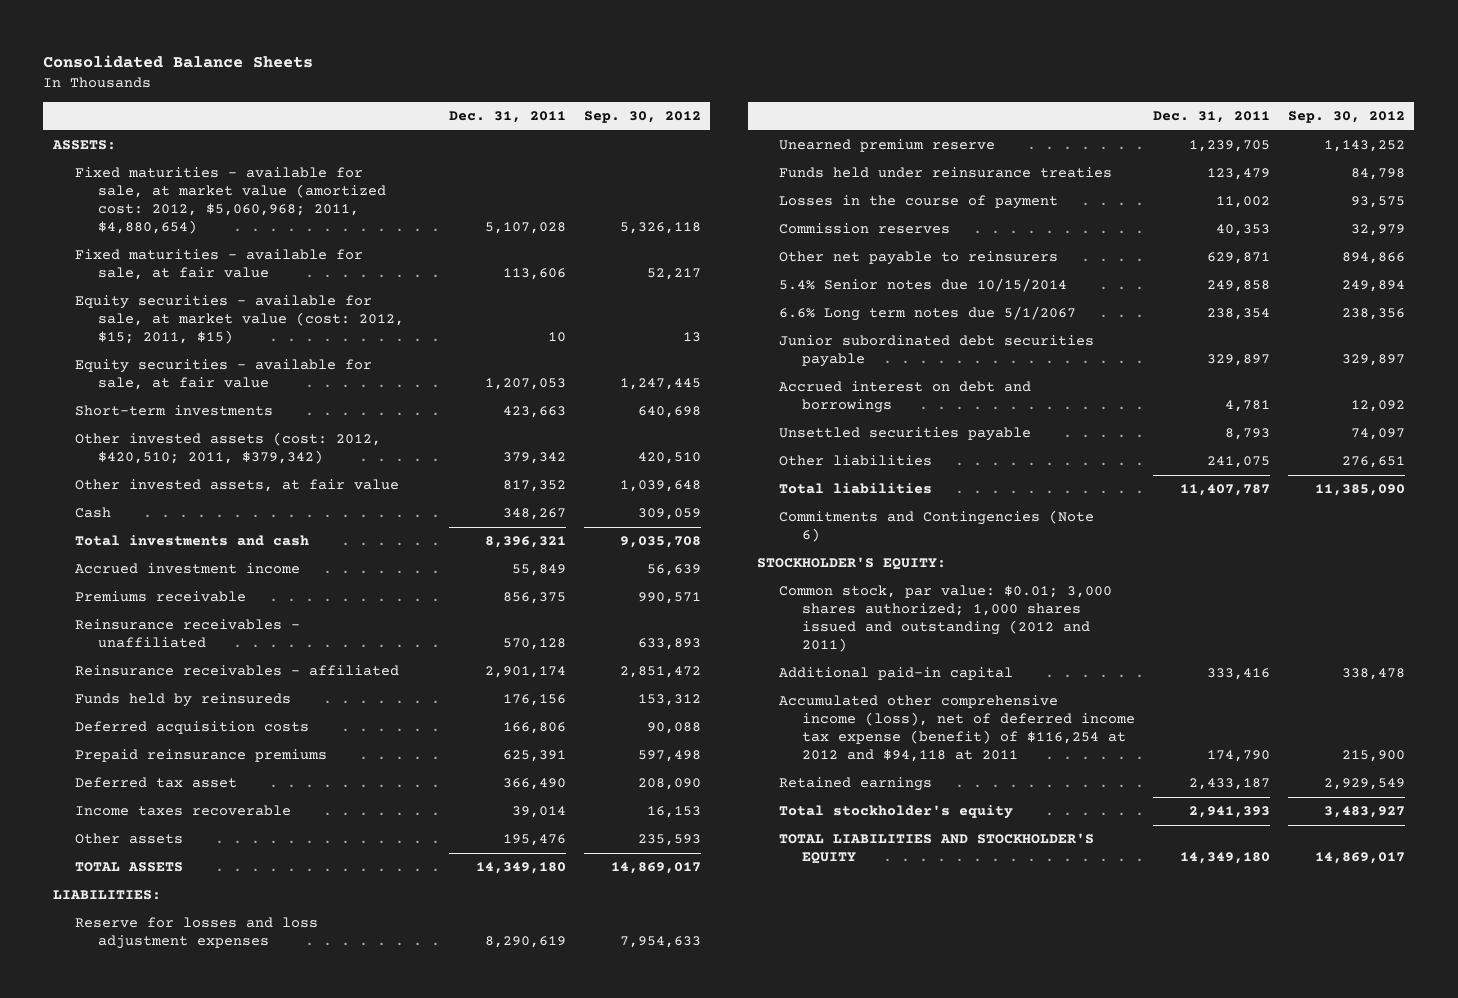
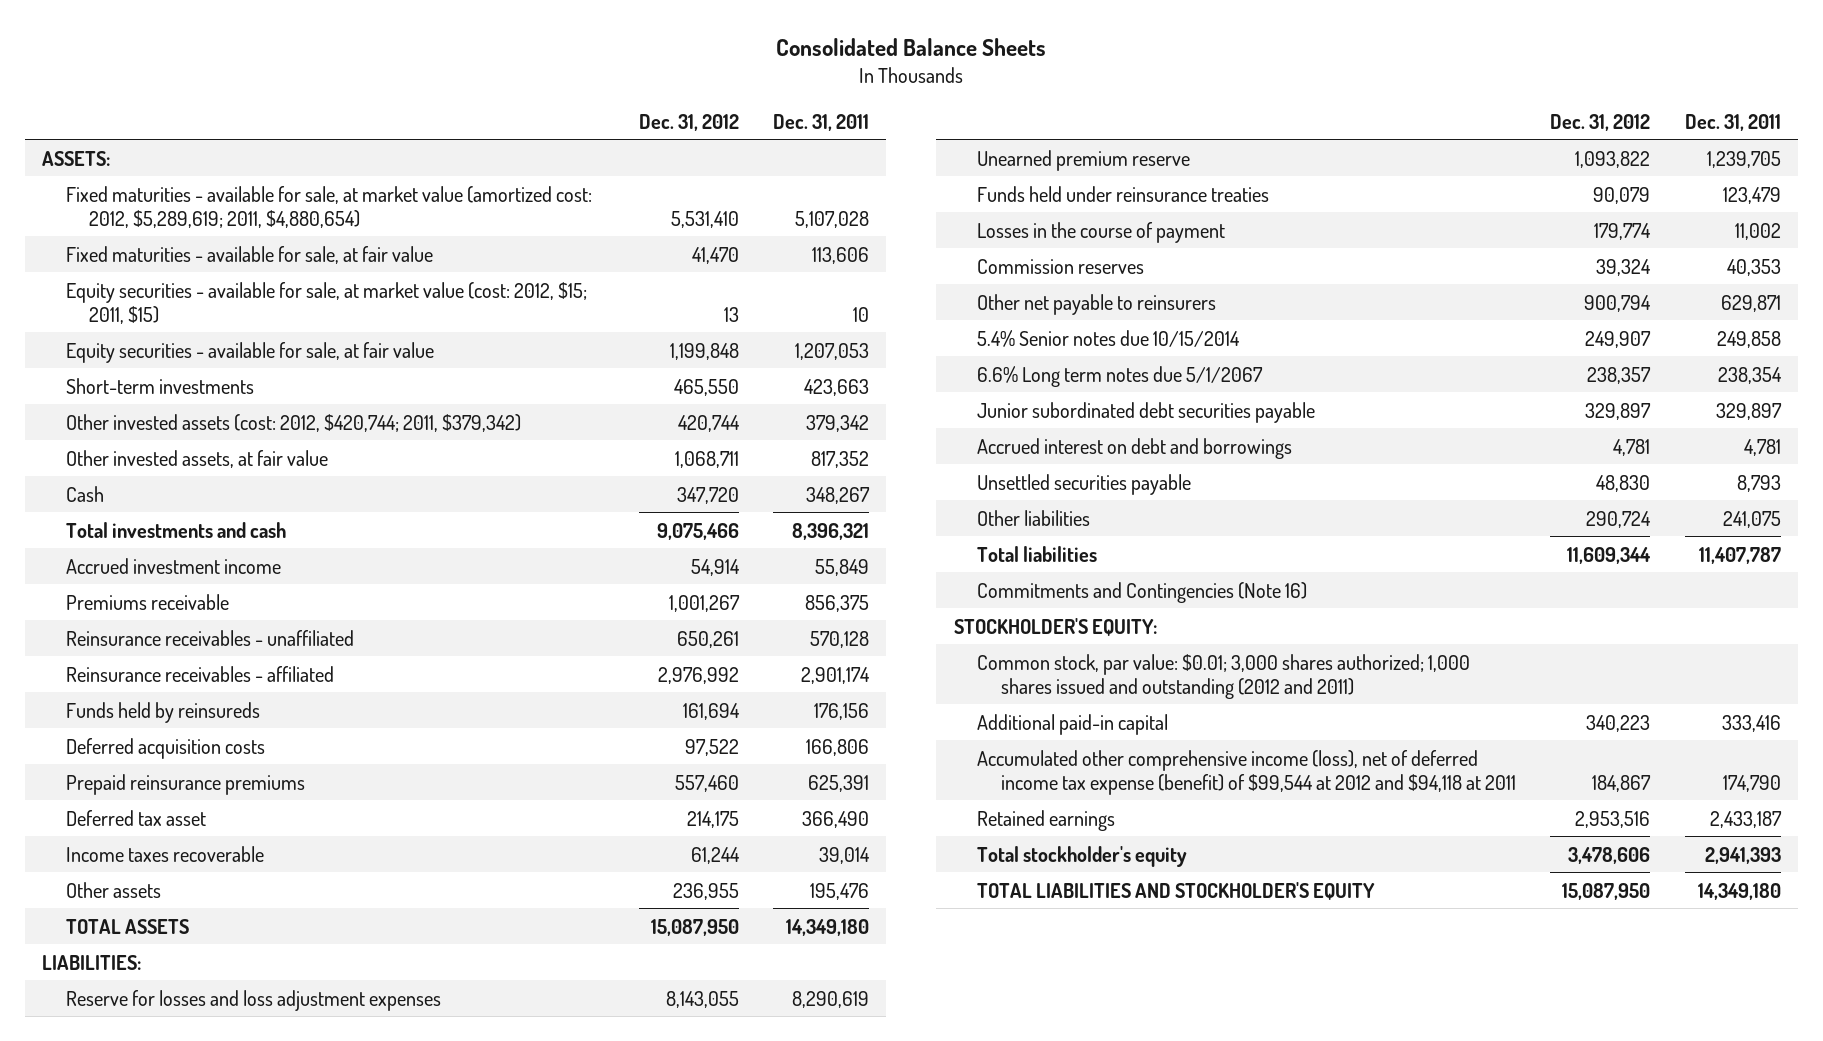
[583,111,701,124] Sep. 30, 2012 -> none
none -> [638,113,739,131] Dec. 31, 2012
[75,167,386,235] Fixed maturities - available for sale, at market value (amortized cost: 2012, $5,060,968; 2011, $4,880,654) -> [65,185,592,228] Fixed maturities - available for sale, at market value (amortized cost: 2012, $5,289,619; 2011, $4,880,654)
[75,432,382,465] Other invested assets (cost: 2012, $420,510; 2011, $379,342) -> [65,413,521,432] Other invested assets (cost: 2012, $420,744; 2011, $379,342)
[779,510,1095,543] Commitments and Contingencies (Note 6) -> [977,581,1308,603] Commitments and Contingencies (Note 16)
[779,695,1135,763] Accumulated other comprehensive income (loss), net of deferred income tax expense (benefit) of $116,254 at 2012 and $94,118 at 2011 -> [977,749,1517,795] Accumulated other comprehensive income (loss), net of deferred income tax expense (benefit) of $99,544 at 2012 and $94,118 at 2011

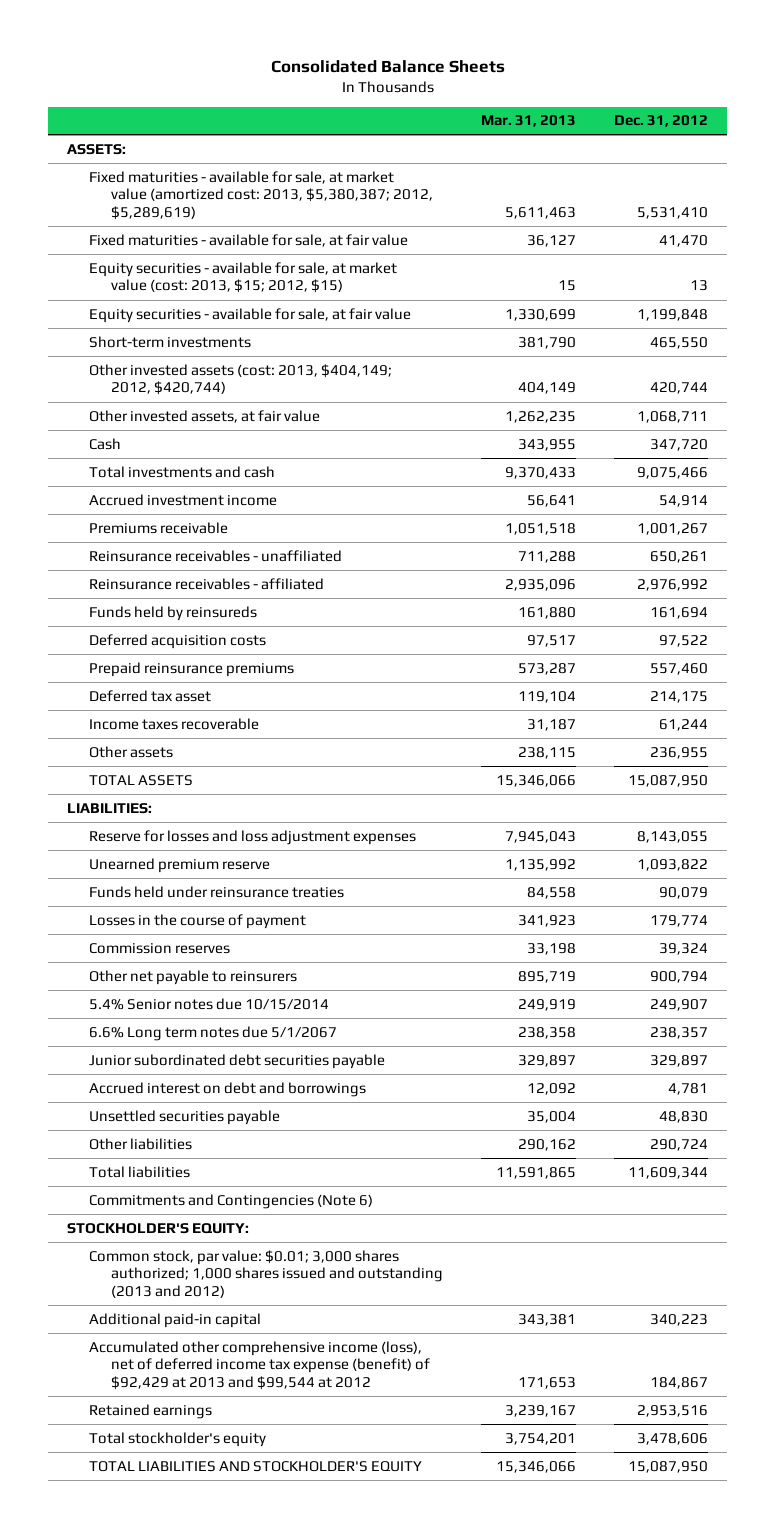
[773,113,870,131] Dec. 31, 2011 -> none
none -> [480,115,576,128] Mar. 31, 2013
[65,185,592,228] Fixed maturities - available for sale, at market value (amortized cost: 2012, $5,289,619; 2011, $4,880,654) -> [89,170,433,221] Fixed maturities - available for sale, at market value (amortized cost: 2013, $5,380,387; 2012, $5,289,619)
[65,281,587,324] Equity securities - available for sale, at market value (cost: 2012, $15; 2011, $15) -> [89,261,398,294] Equity securities - available for sale, at market value (cost: 2013, $15; 2012, $15)
[65,413,521,432] Other invested assets (cost: 2012, $420,744; 2011, $379,342) -> [89,363,393,396] Other invested assets (cost: 2013, $404,149; 2012, $420,744)
[977,581,1308,603] Commitments and Contingencies (Note 16) -> [89,1193,374,1209] Commitments and Contingencies (Note 6)
[977,653,1471,699] Common stock, par value: $0.01; 3,000 shares authorized; 1,000 shares issued and outstanding (2012 and 2011) -> [89,1249,443,1299] Common stock, par value: $0.01; 3,000 shares authorized; 1,000 shares issued and outstanding (2013 and 2012)
[977,749,1517,795] Accumulated other comprehensive income (loss), net of deferred income tax expense (benefit) of $99,544 at 2012 and $94,118 at 2011 -> [89,1340,430,1391] Accumulated other comprehensive income (loss), net of deferred income tax expense (benefit) of $92,429 at 2013 and $99,544 at 2012

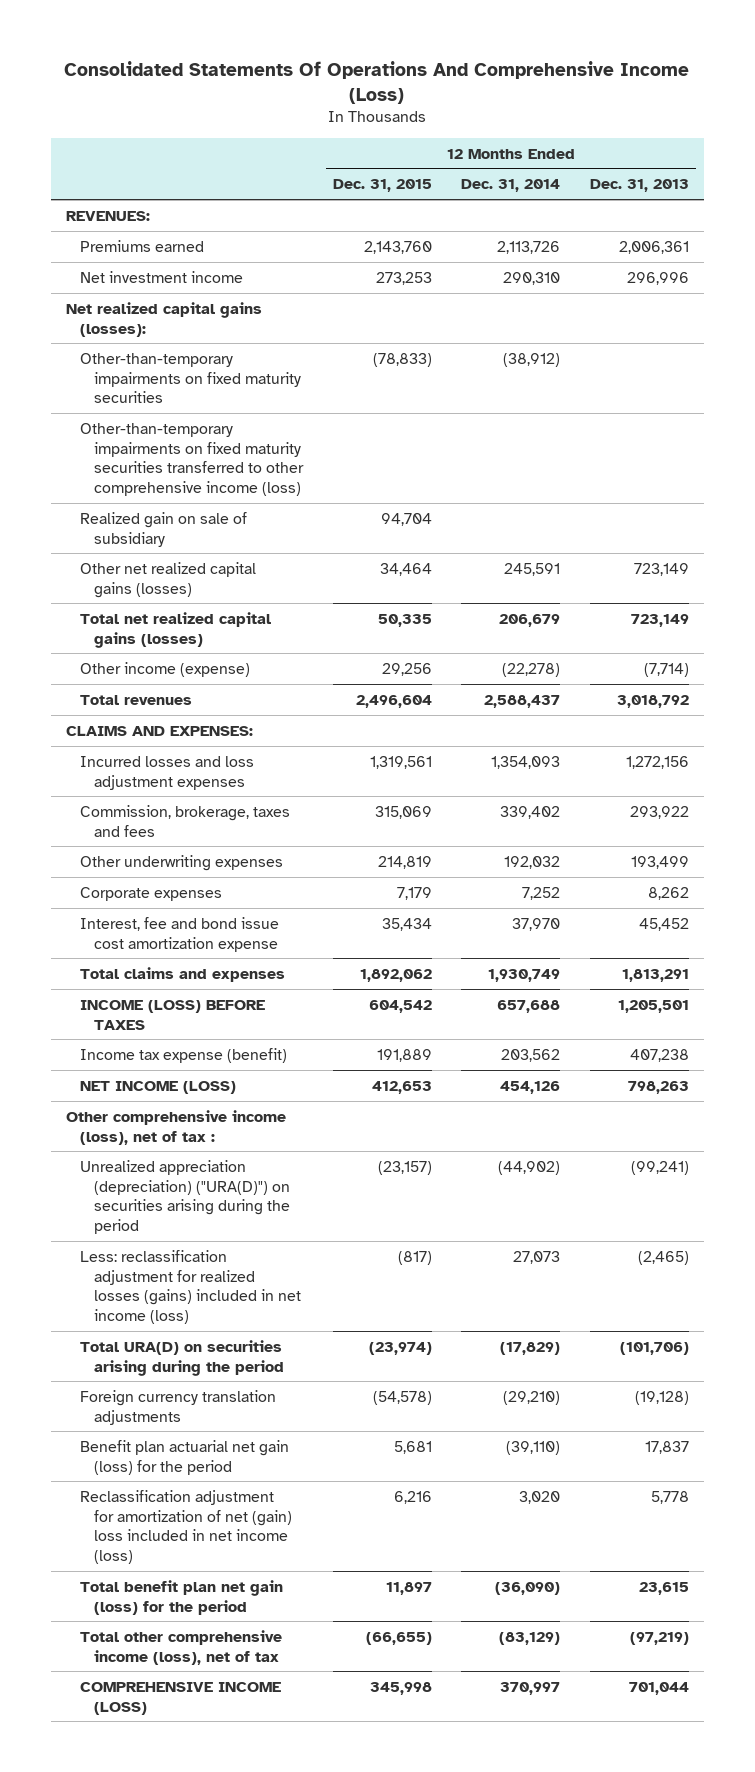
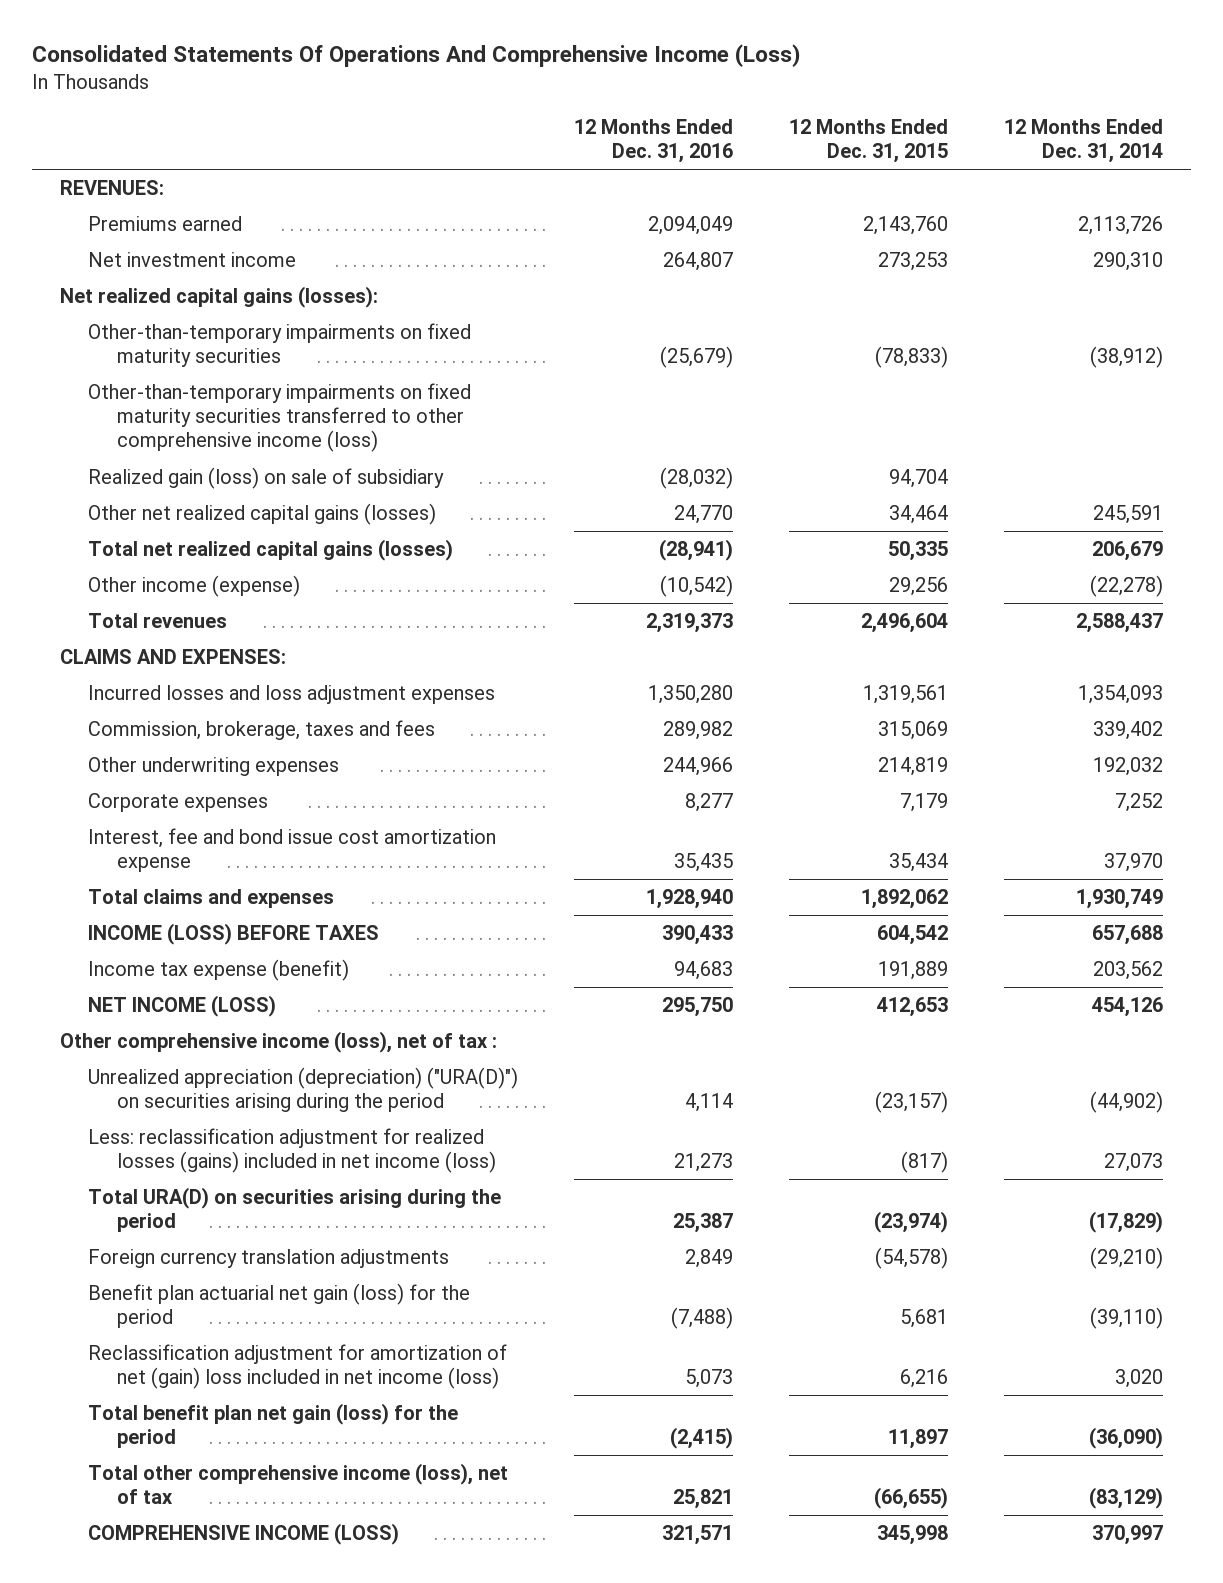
[589,179,689,193] Dec. 31, 2013 -> none
none -> [574,119,734,164] 12 Months Ended Dec. 31, 2016
[80,511,248,547] Realized gain on sale of subsidiary -> [88,467,445,490] Realized gain (loss) on sale of subsidiary

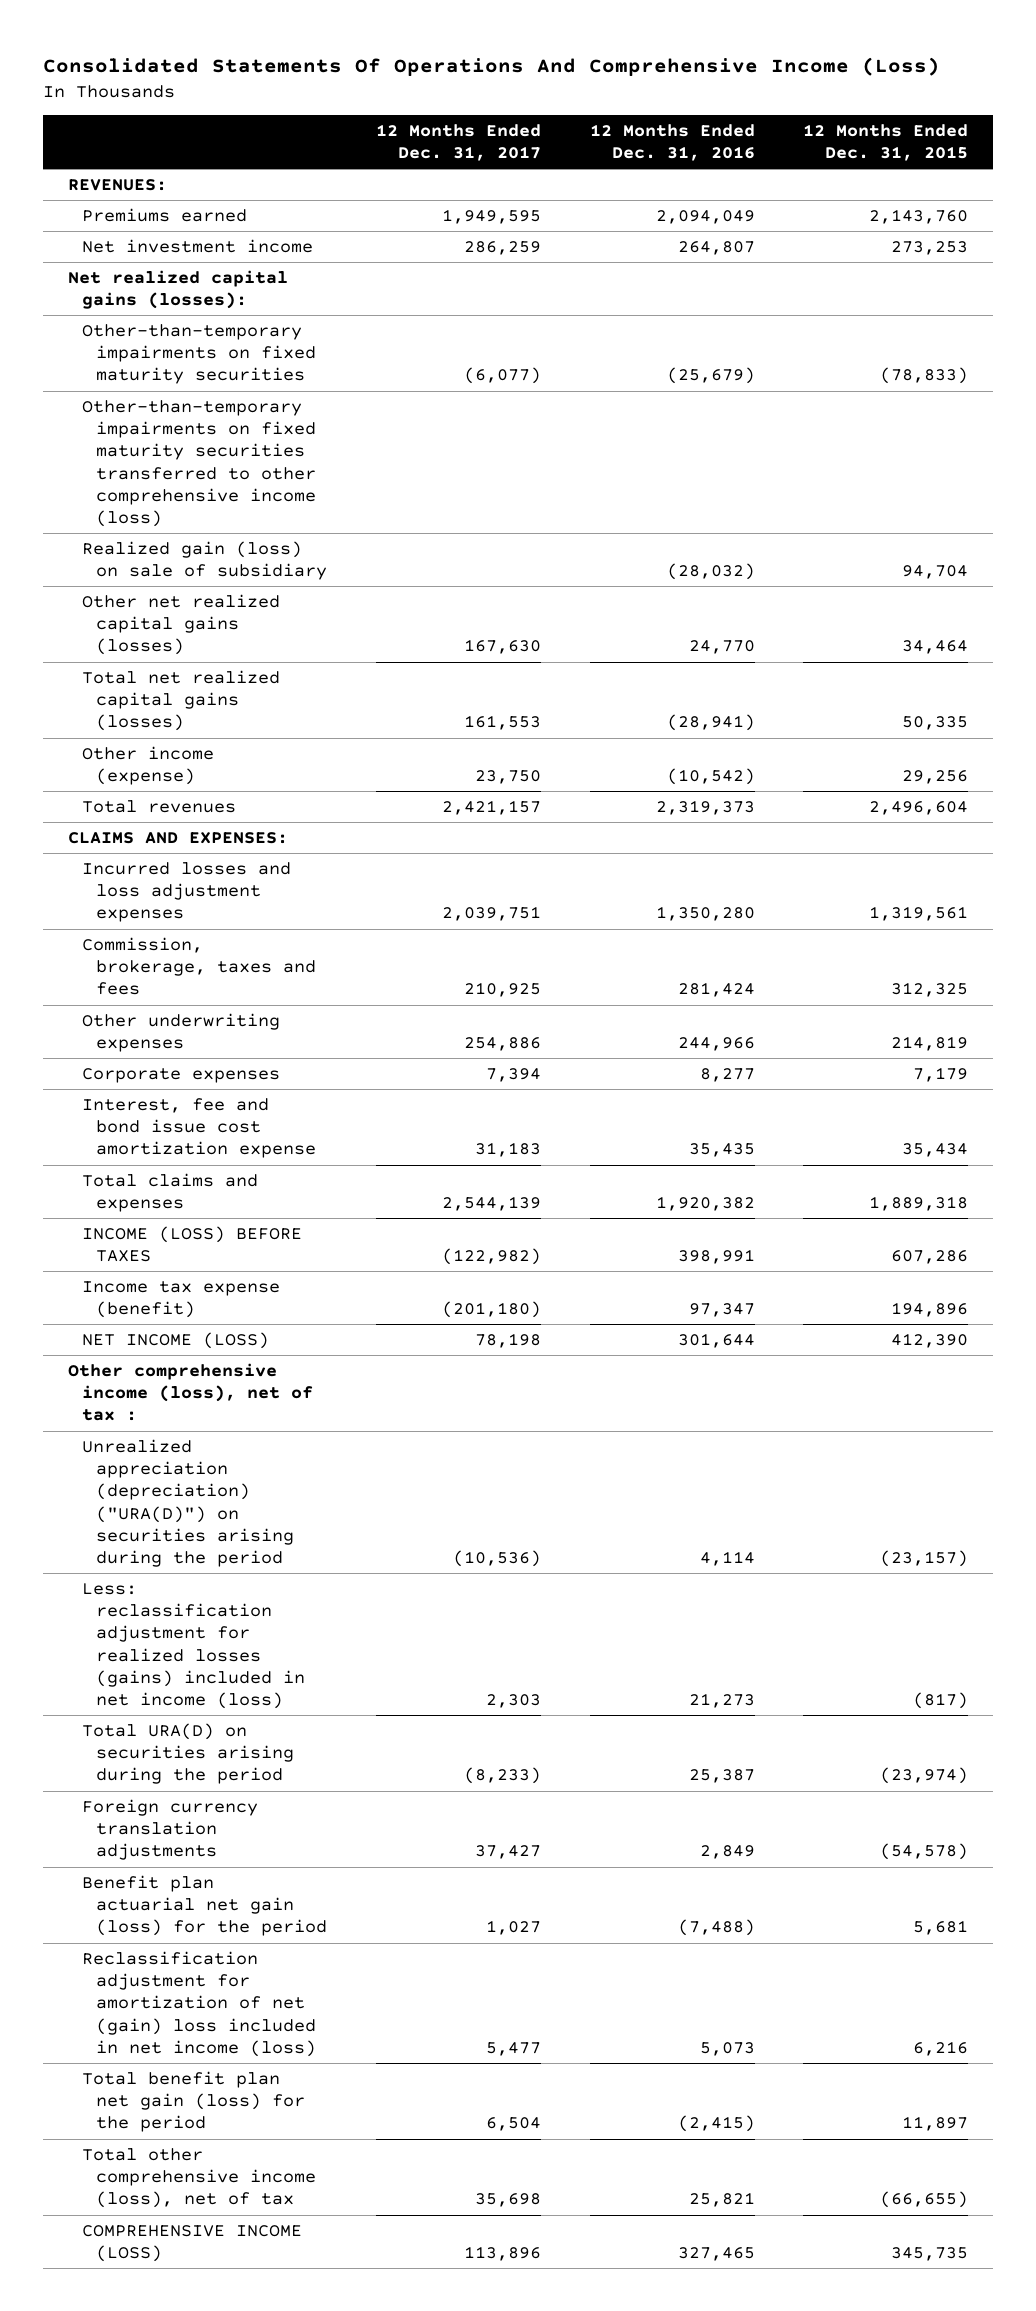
[1004,119,1164,164] 12 Months Ended Dec. 31, 2014 -> none
none -> [375,124,541,162] 12 Months Ended Dec. 31, 2017
[663,721,734,741] 289,982 -> [677,982,755,998] 281,424
[878,721,949,741] 315,069 -> [891,982,969,998] 312,325
[646,889,734,910] 1,928,940 -> [655,1196,755,1212] 1,920,382
[861,889,949,910] 1,892,062 -> [869,1196,969,1212] 1,889,318
[662,925,734,946] 390,433 -> [677,1249,755,1265] 398,991
[877,925,949,946] 604,542 -> [891,1250,969,1265] 607,286
[674,961,734,981] 94,683 -> [688,1303,755,1318] 97,347
[878,961,949,981] 191,889 -> [891,1302,969,1318] 194,896
[662,997,734,1018] 295,750 -> [677,1333,755,1349] 301,644
[877,997,949,1018] 412,653 -> [891,1333,969,1349] 412,390
[662,1525,734,1546] 321,571 -> [677,2247,755,2262] 327,465
[877,1525,949,1546] 345,998 -> [891,2247,969,2262] 345,735

